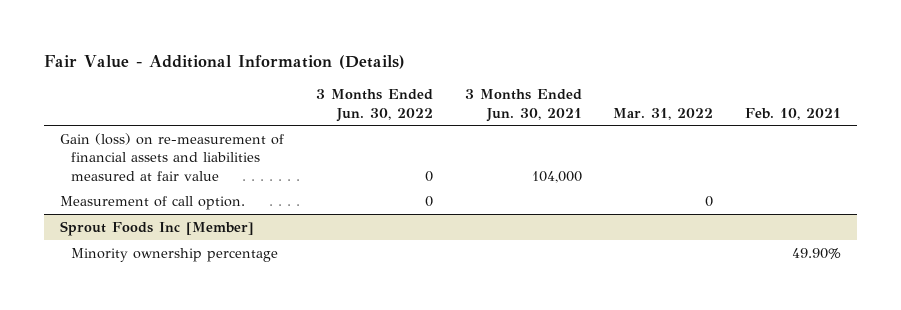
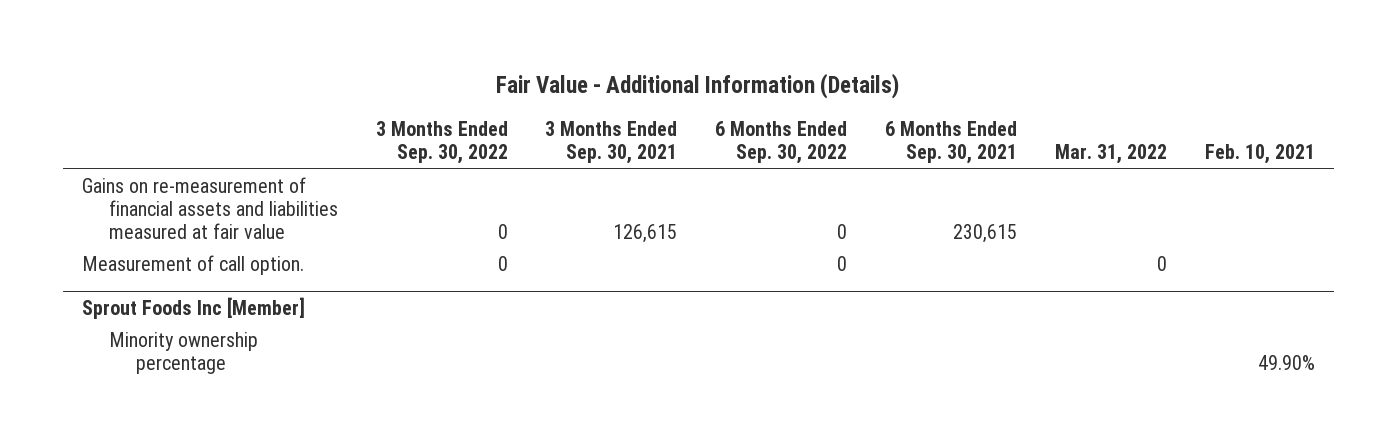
[315,89,433,122] 3 Months Ended Jun. 30, 2022 -> none
[464,89,582,122] 3 Months Ended Jun. 30, 2021 -> none
none -> [375,121,508,165] 3 Months Ended Sep. 30, 2022
none -> [545,121,678,165] 3 Months Ended Sep. 30, 2021
none -> [715,121,848,165] 6 Months Ended Sep. 30, 2022
none -> [885,121,1018,165] 6 Months Ended Sep. 30, 2021
[60,132,285,181] Gain (loss) on re-measurement of financial assets and liabilities measured at fair value -> [81,177,338,240] Gains on re-measurement of financial assets and liabilities measured at fair value

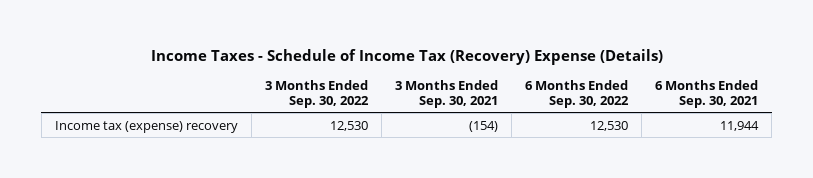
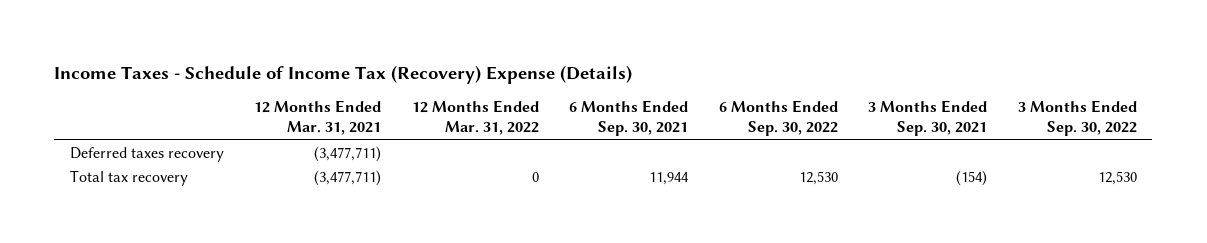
none -> [254,100,382,136] 12 Months Ended Mar. 31, 2021
none -> [411,100,539,136] 12 Months Ended Mar. 31, 2022
none -> [69,147,224,163] Deferred taxes recovery
[54,120,238,133] Income tax (expense) recovery -> [69,170,188,187] Total tax recovery

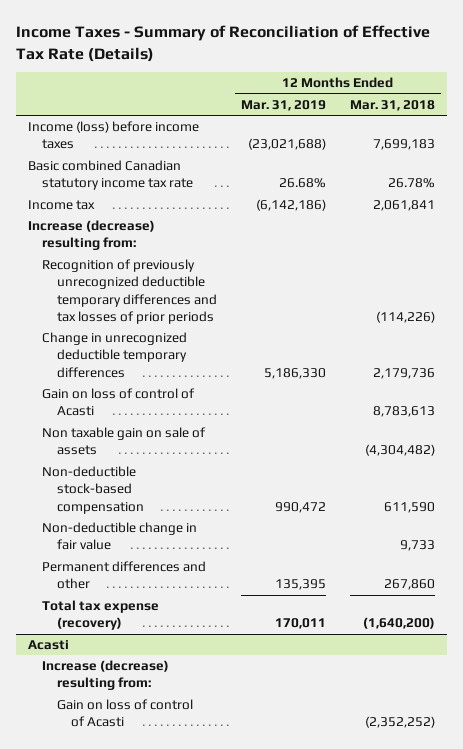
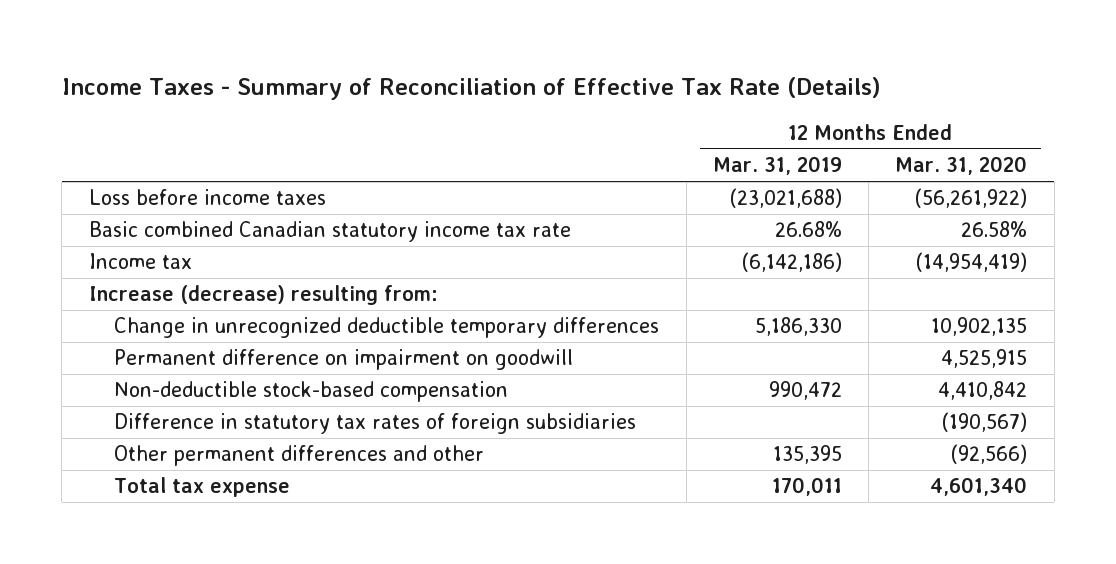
[349,99,435,111] Mar. 31, 2018 -> none
none -> [895,156,1028,176] Mar. 31, 2020
[28,121,200,150] Income (loss) before income taxes -> [88,189,326,206] Loss before income taxes
[42,259,217,324] Recognition of previously unrecognized deductible temporary differences and tax losses of prior periods -> none
[42,388,196,417] Gain on loss of control of Acasti -> none
[42,427,207,456] Non taxable gain on sale of assets -> none
none -> [114,349,574,371] Permanent difference on impairment on goodwill
[42,522,198,551] Non-deductible change in fair value -> none
[28,640,70,651] Acasti -> none
[42,660,170,691] Increase (decrease) resulting from: -> none
[56,699,193,728] Gain on loss of control of Acasti -> none
none -> [114,413,637,435] Difference in statutory tax rates of foreign subsidiaries
[42,561,207,590] Permanent differences and other -> [114,445,485,467] Other permanent differences and other
[42,600,160,631] Total tax expense (recovery) -> [114,477,291,498] Total tax expense

